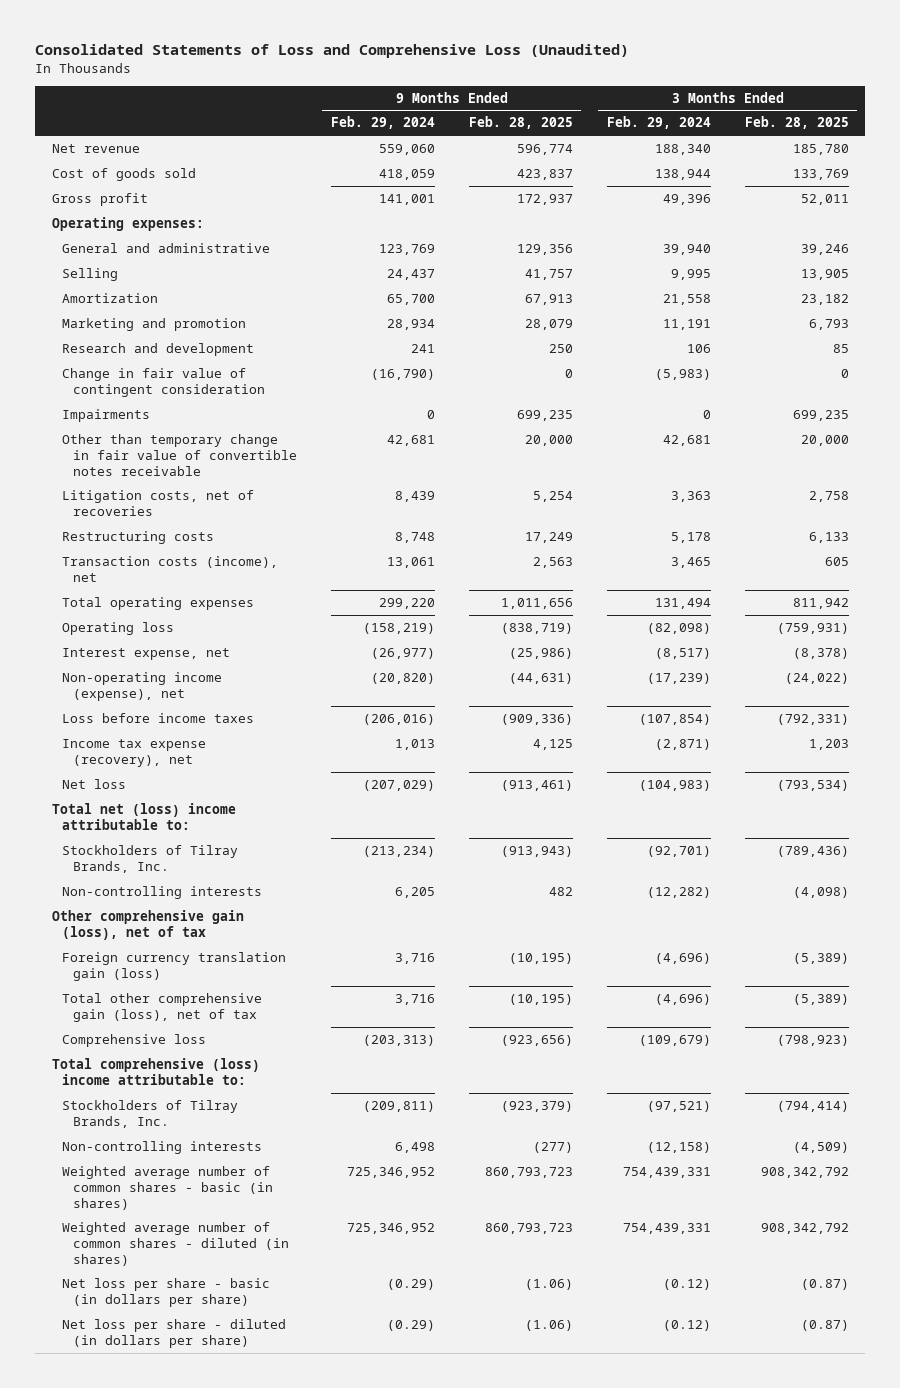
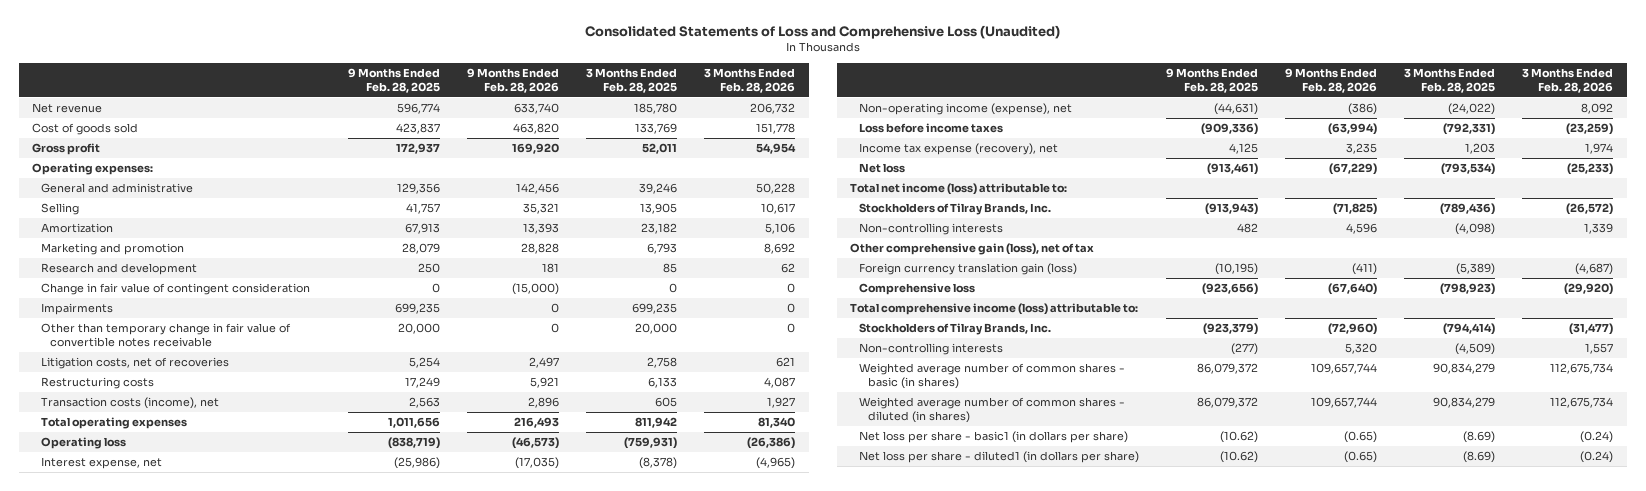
[330,116,435,130] Feb. 29, 2024 -> none
[606,116,711,130] Feb. 29, 2024 -> none
none -> [467,67,560,94] 9 Months Ended Feb. 28, 2026
none -> [704,67,796,94] 3 Months Ended Feb. 28, 2026
[51,803,236,830] Total net (loss) income attributable to: -> [850,182,1068,195] Total net income (loss) attributable to:
[62,993,263,1022] Total other comprehensive gain (loss), net of tax -> none
[51,1058,260,1085] Total comprehensive (loss) income attributable to: -> [850,302,1139,315] Total comprehensive income (loss) attributable to:
[484,1167,573,1179] 860,793,723 -> [1197,362,1259,374] 86,079,372
[760,1167,849,1179] 908,342,792 -> [1433,362,1496,374] 90,834,279
[484,1223,573,1235] 860,793,723 -> [1197,396,1259,408] 86,079,372
[760,1223,849,1235] 908,342,792 -> [1433,396,1496,408] 90,834,279
[62,1278,271,1307] Net loss per share - basic (in dollars per share) -> [859,430,1129,443] Net loss per share - basic1 (in dollars per share)
[524,1279,573,1291] (1.06) -> [1220,430,1259,443] (10.62)
[800,1279,849,1291] (0.87) -> [1463,430,1496,443] (8.69)
[62,1319,287,1348] Net loss per share - diluted (in dollars per share) -> [859,450,1140,463] Net loss per share - diluted1 (in dollars per share)
[524,1320,573,1332] (1.06) -> [1220,450,1259,463] (10.62)
[800,1320,849,1332] (0.87) -> [1463,450,1496,463] (8.69)

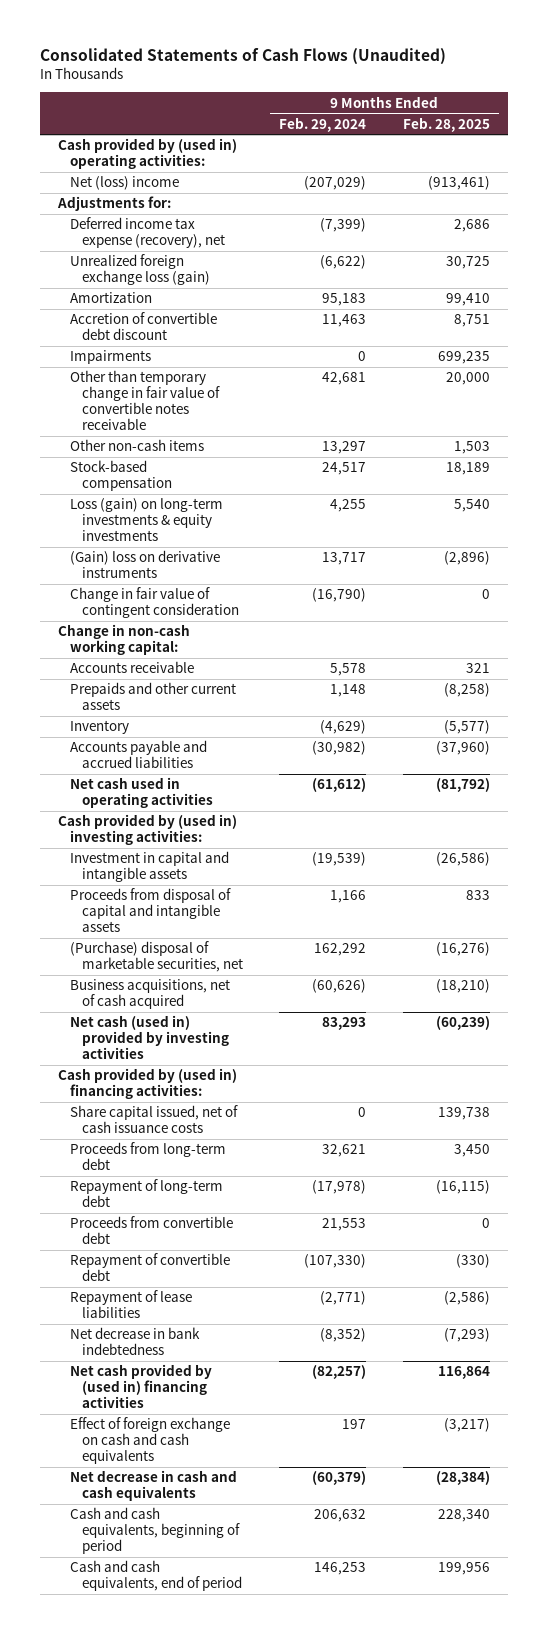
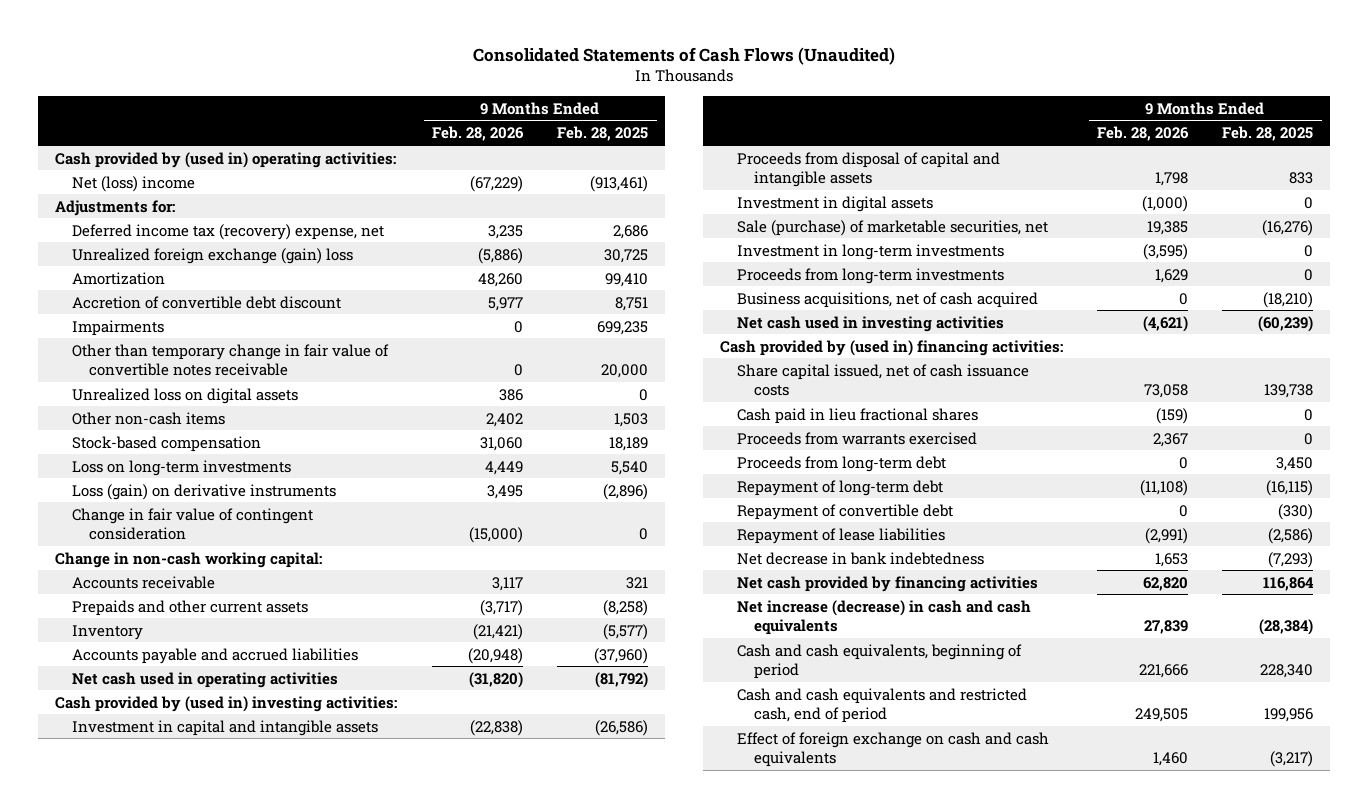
[279,116,367,132] Feb. 29, 2024 -> none
none -> [432,126,525,142] Feb. 28, 2026
[69,217,226,249] Deferred income tax expense (recovery), net -> [71,223,384,240] Deferred income tax (recovery) expense, net
[69,254,211,286] Unrealized foreign exchange loss (gain) -> [71,247,353,264] Unrealized foreign exchange (gain) loss
none -> [71,387,298,404] Unrealized loss on digital assets
[69,498,223,542] Loss (gain) on long-term investments & equity investments -> [71,459,291,476] Loss on long-term investments
[69,550,220,579] (Gain) loss on derivative instruments -> [71,483,336,500] Loss (gain) on derivative instruments
none -> [736,195,933,212] Investment in digital assets
[69,941,244,973] (Purchase) disposal of marketable securities, net -> [736,219,1048,236] Sale (purchase) of marketable securities, net
none -> [736,243,1004,260] Investment in long-term investments
none -> [736,267,1004,284] Proceeds from long-term investments
[69,1015,230,1060] Net cash (used in) provided by investing activities -> [736,315,1004,332] Net cash used in investing activities
none -> [736,407,978,424] Cash paid in lieu fractional shares
none -> [736,431,977,445] Proceeds from warrants exercised
[69,1216,233,1245] Proceeds from convertible debt -> none
[69,1364,212,1409] Net cash provided by (used in) financing activities -> [736,575,1038,592] Net cash provided by financing activities
[69,1470,237,1502] Net decrease in cash and cash equivalents -> [736,599,1031,635] Net increase (decrease) in cash and cash equivalents
[69,1560,243,1592] Cash and cash equivalents, end of period -> [736,687,1027,723] Cash and cash equivalents and restricted cash, end of period
[69,1417,230,1465] Effect of foreign exchange on cash and cash equivalents -> [736,731,1049,767] Effect of foreign exchange on cash and cash equivalents

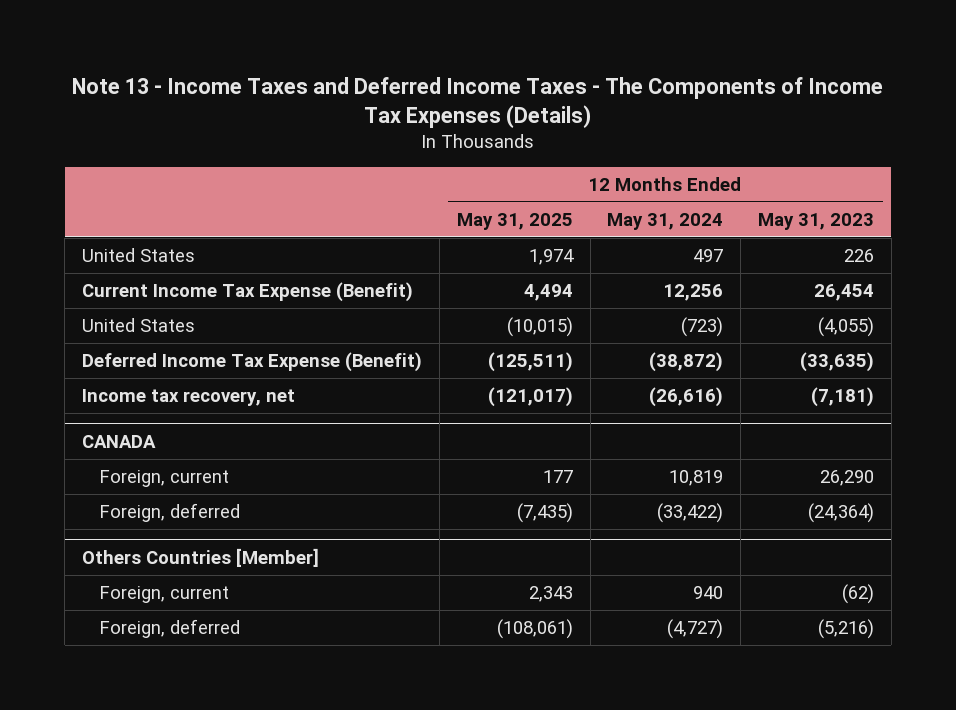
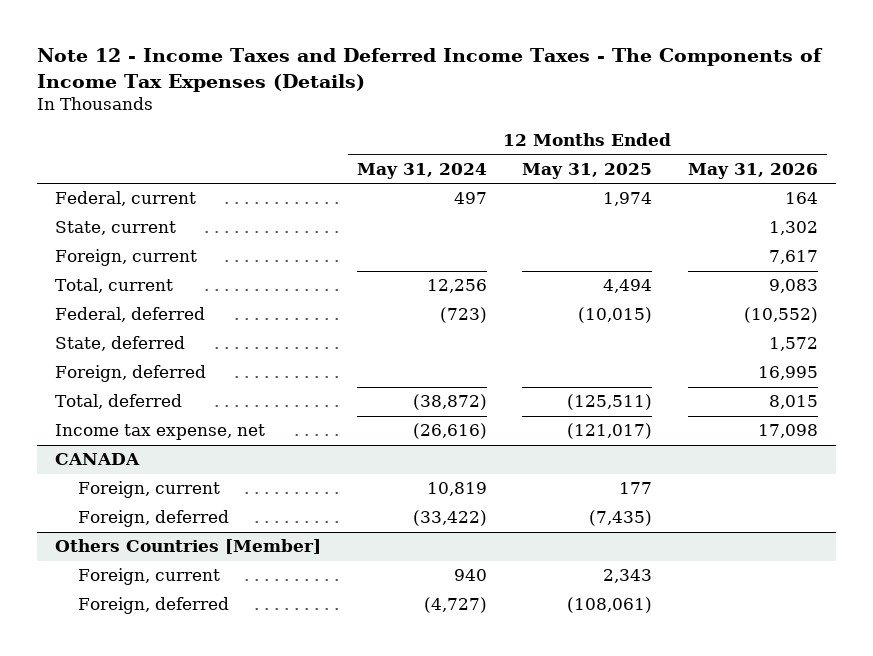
[72,76,884,128] Note 13 - Income Taxes and Deferred Income Taxes - The Components of Income Tax Expenses (Details) -> [37,48,824,92] Note 12 - Income Taxes and Deferred Income Taxes - The Components of Income Tax Expenses (Details)
[757,212,874,230] May 31, 2023 -> none
none -> [687,162,818,179] May 31, 2026
[82,248,196,263] United States -> [54,191,196,207] Federal, current
none -> [54,221,176,236] State, current
none -> [54,249,197,267] Foreign, current
[82,282,414,303] Current Income Tax Expense (Benefit) -> [54,278,173,294] Total, current
[82,318,196,333] United States -> [54,307,205,323] Federal, deferred
none -> [54,336,185,352] State, deferred
none -> [54,365,206,383] Foreign, deferred
[82,352,423,373] Deferred Income Tax Expense (Benefit) -> [54,394,182,410] Total, deferred
[82,389,296,407] Income tax recovery, net -> [54,424,265,441] Income tax expense, net

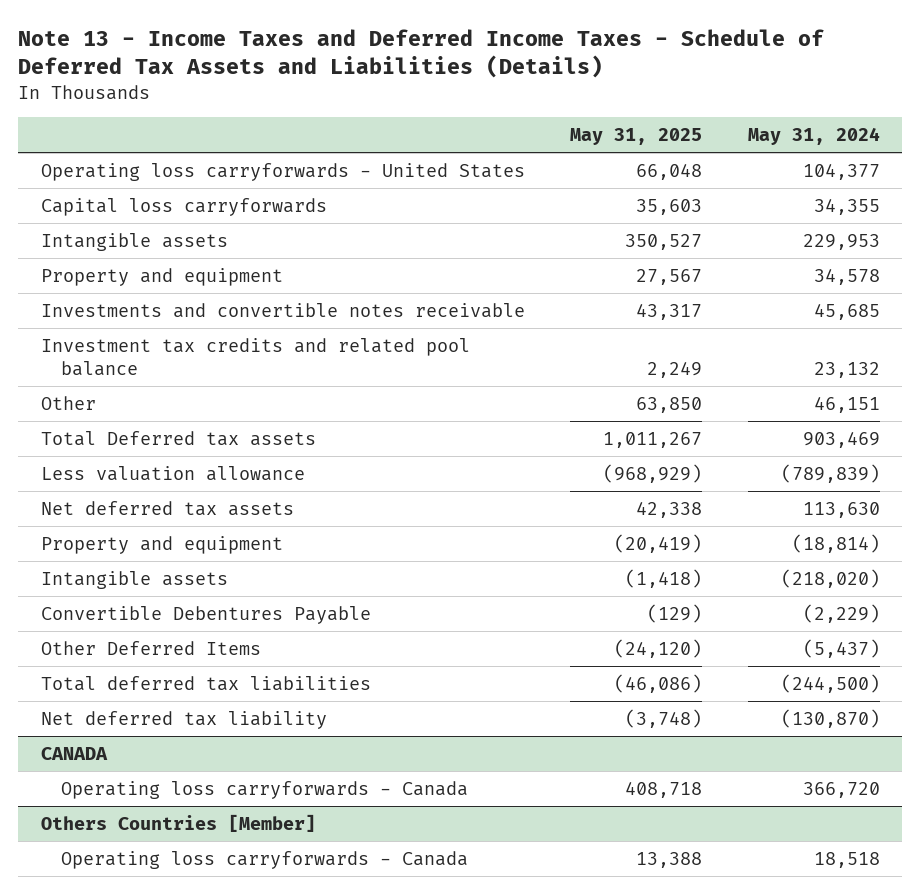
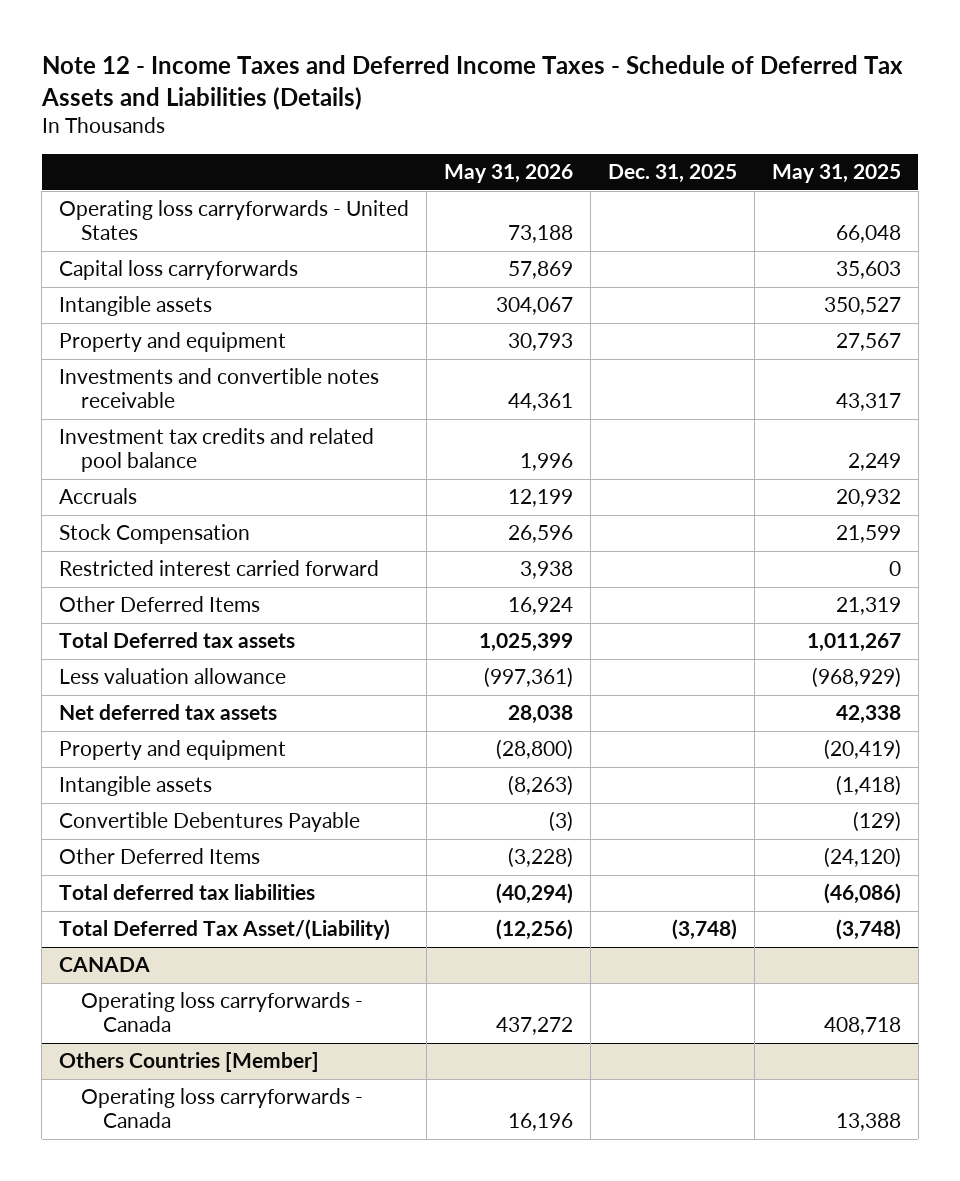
[18,29,825,79] Note 13 - Income Taxes and Deferred Income Taxes - Schedule of Deferred Tax Assets and Liabilities (Details) -> [40,54,903,110] Note 12 - Income Taxes and Deferred Income Taxes - Schedule of Deferred Tax Assets and Liabilities (Details)
[747,126,880,145] May 31, 2024 -> none
none -> [444,164,574,184] May 31, 2026
none -> [608,164,738,184] Dec. 31, 2025
none -> [59,488,138,505] Accruals
none -> [59,524,251,545] Stock Compensation
none -> [59,560,380,577] Restricted interest carried forward
[40,395,96,410] Other -> [59,596,261,613] Other Deferred Items
[636,396,703,413] 63,850 -> [835,597,901,616] 21,319
[40,710,327,729] Net deferred tax liability -> [59,919,391,941] Total Deferred Tax Asset/(Liability)

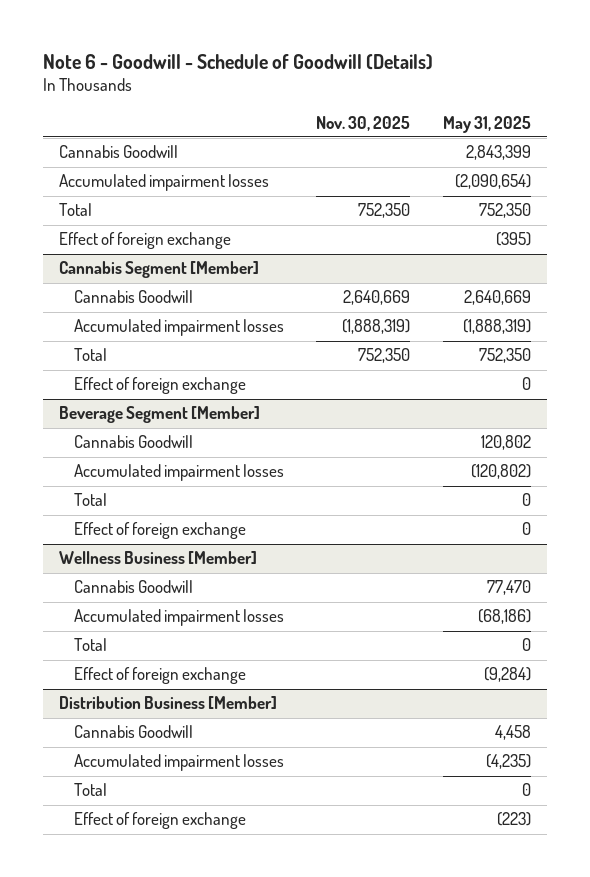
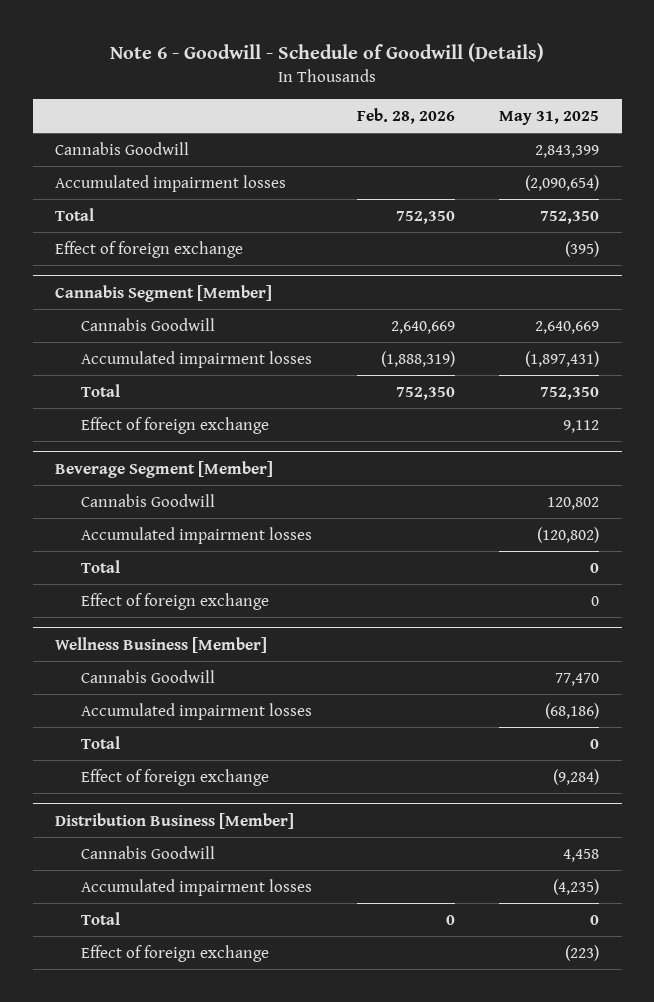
[316,115,411,131] Nov. 30, 2025 -> none
none -> [356,108,455,125] Feb. 28, 2026
[462,319,531,335] (1,888,319) -> [525,350,600,367] (1,897,431)
[521,377,531,391] 0 -> [563,419,600,433] 9,112

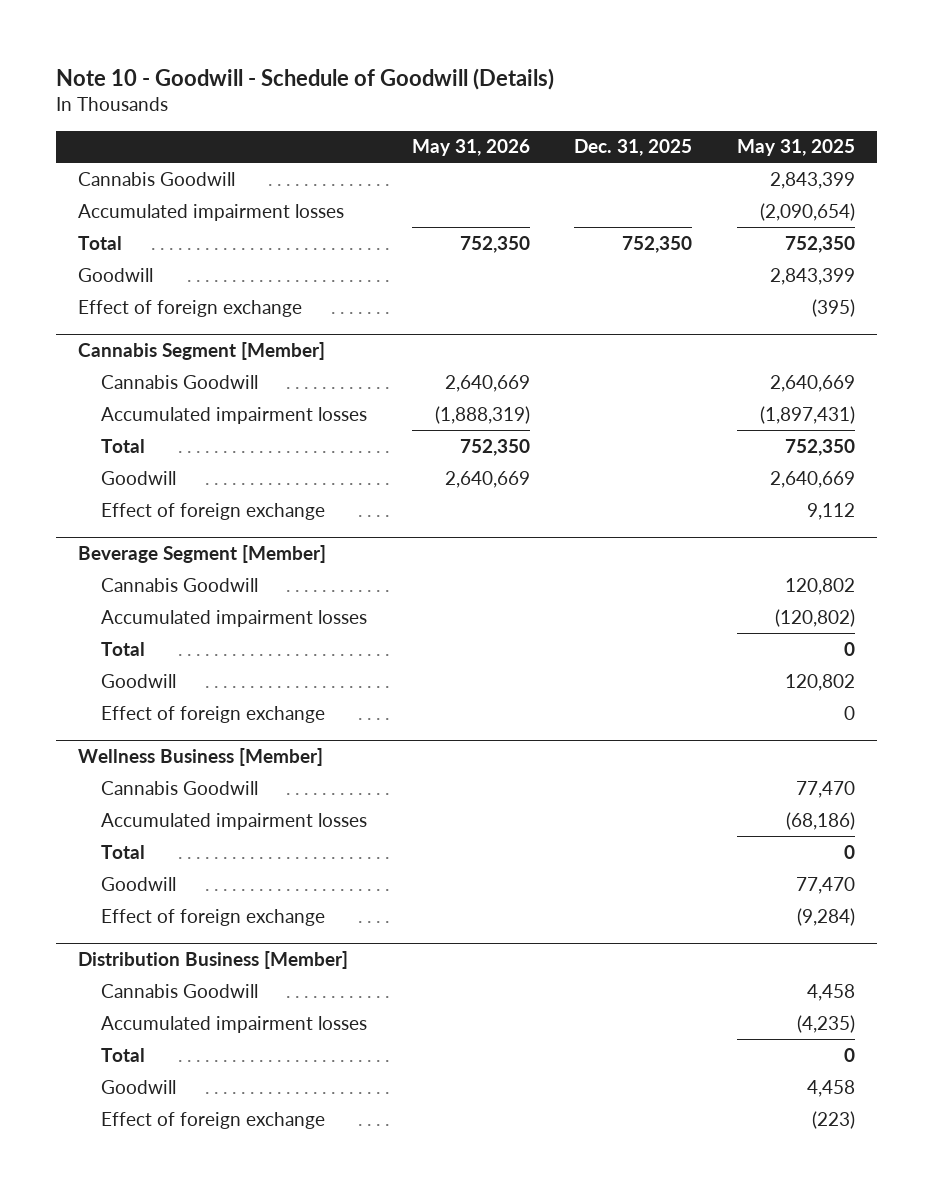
[110,43,545,63] Note 6 - Goodwill - Schedule of Goodwill (Details) -> [56,67,555,90] Note 10 - Goodwill - Schedule of Goodwill (Details)
[356,108,455,125] Feb. 28, 2026 -> none
none -> [411,139,530,157] May 31, 2026
none -> [574,139,693,157] Dec. 31, 2025
none -> [78,267,154,282] Goodwill
none -> [101,470,177,485] Goodwill
none -> [101,673,177,688] Goodwill
none -> [101,876,177,891] Goodwill
none -> [101,1079,177,1094] Goodwill

